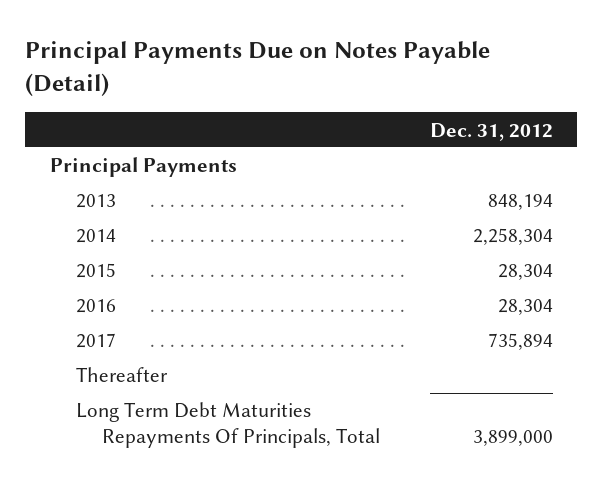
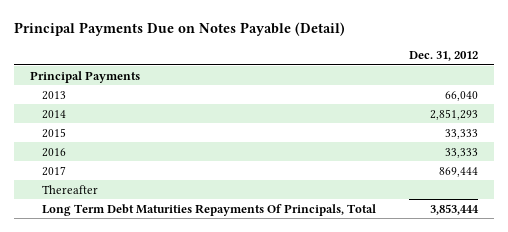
[487,194,553,211] 848,194 -> [444,90,478,101] 66,040
[472,228,553,246] 2,258,304 -> [429,108,478,120] 2,851,293
[497,264,553,281] 28,304 -> [444,128,478,139] 33,333
[497,299,553,316] 28,304 -> [444,147,478,158] 33,333
[487,333,553,351] 735,894 -> [438,166,478,177] 869,444
[472,429,553,446] 3,899,000 -> [429,203,479,215] 3,853,444

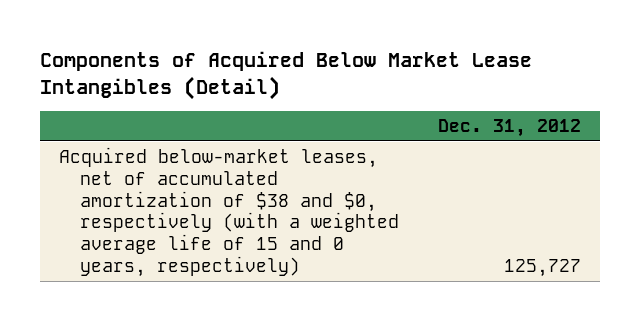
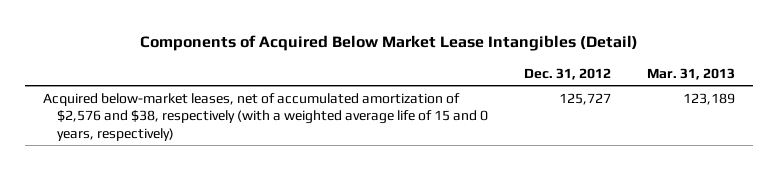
none -> [647,67,736,80] Mar. 31, 2013
[59,147,400,277] Acquired below-market leases, net of accumulated amortization of $38 and $0, respectively (with a weighted average life of 15 and 0 years, respectively) -> [43,92,489,141] Acquired below-market leases, net of accumulated amortization of $2,576 and $38, respectively (with a weighted average life of 15 and 0 years, respectively)

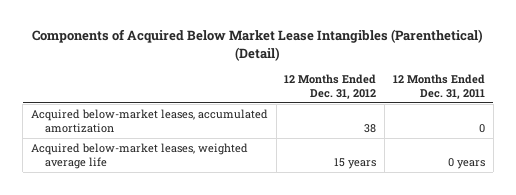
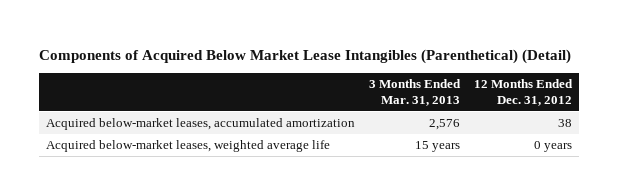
[392,73,485,99] 12 Months Ended Dec. 31, 2011 -> none
none -> [369,79,462,107] 3 Months Ended Mar. 31, 2013
[334,158,377,170] 15 years -> [534,141,573,153] 0 years

